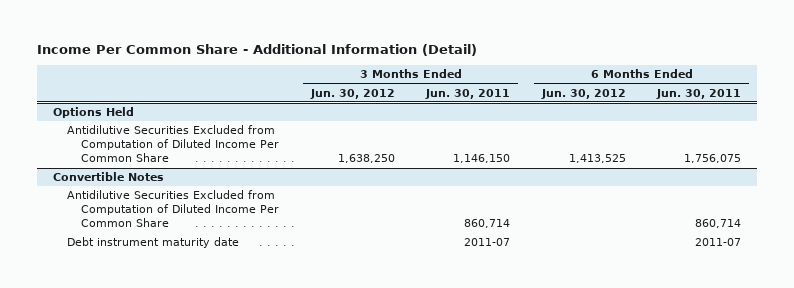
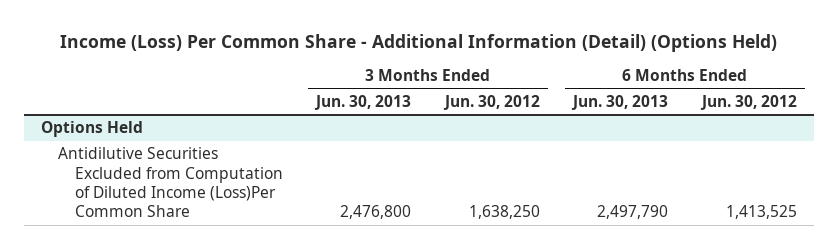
[37,44,478,57] Income Per Common Share - Additional Information (Detail) -> [59,33,777,52] Income (Loss) Per Common Share - Additional Information (Detail) (Options Held)
[425,88,511,99] Jun. 30, 2011 -> none
[656,88,742,99] Jun. 30, 2011 -> none
none -> [314,95,412,111] Jun. 30, 2013
none -> [571,95,669,111] Jun. 30, 2013
[52,172,164,182] Convertible Notes -> none
[67,190,280,228] Antidilutive Securities Excluded from Computation of Diluted Income Per Common Share -> none
[67,237,240,249] Debt instrument maturity date -> none
[67,125,280,163] Antidilutive Securities Excluded from Computation of Diluted Income Per Common Share -> [57,147,284,218] Antidilutive Securities Excluded from Computation of Diluted Income (Loss)Per Common Share

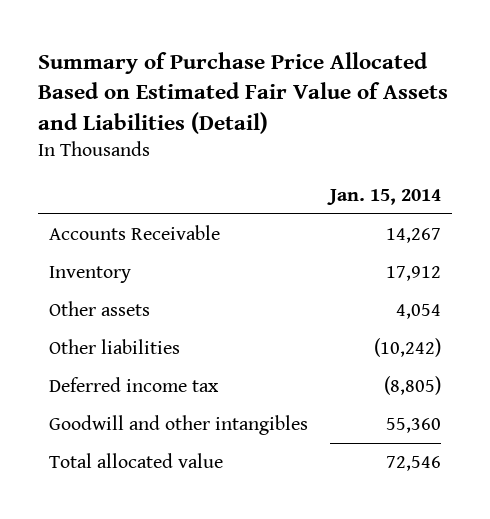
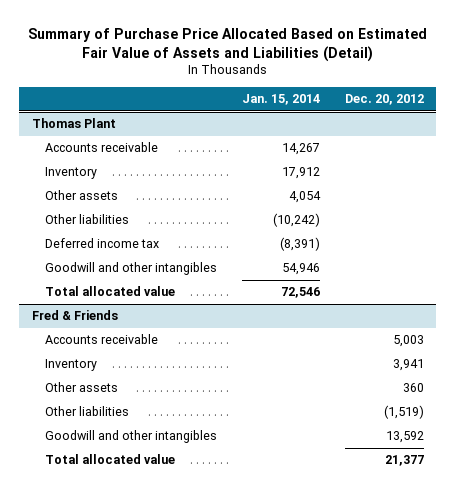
none -> [344,94,424,106] Dec. 20, 2012
none -> [31,118,116,129] Thomas Plant
[49,225,221,241] Accounts Receivable -> [44,142,158,153] Accounts receivable
[384,376,442,396] (8,805) -> [279,237,320,252] (8,391)
[386,418,442,434] 55,360 -> [281,263,320,276] 54,946
none -> [31,310,118,321] Fred & Friends
none -> [44,334,158,345] Accounts receivable
none -> [44,359,97,372] Inventory
none -> [44,382,118,393] Other assets
none -> [44,406,129,417] Other liabilities
none -> [44,430,217,444] Goodwill and other intangibles
none -> [44,454,175,465] Total allocated value

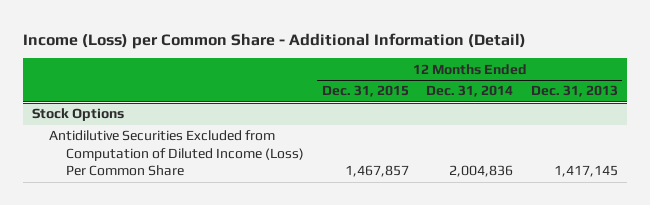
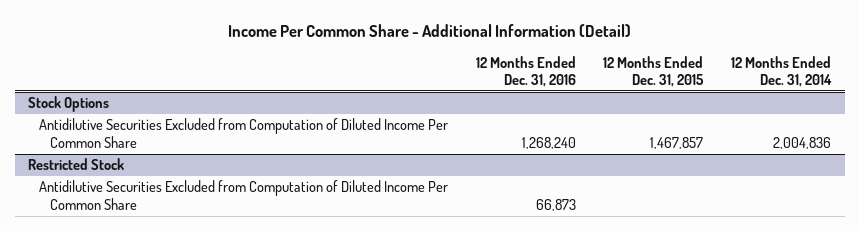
[23,32,527,49] Income (Loss) per Common Share - Additional Information (Detail) -> [227,23,631,37] Income Per Common Share - Additional Information (Detail)
[530,85,618,98] Dec. 31, 2013 -> none
none -> [475,55,576,87] 12 Months Ended Dec. 31, 2016
[48,130,305,177] Antidilutive Securities Excluded from Computation of Diluted Income (Loss) Per Common Share -> [39,118,449,148] Antidilutive Securities Excluded from Computation of Diluted Income Per Common Share
none -> [28,158,125,171] Restricted Stock
none -> [39,180,449,210] Antidilutive Securities Excluded from Computation of Diluted Income Per Common Share

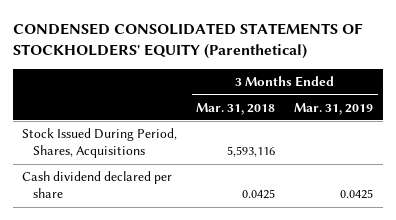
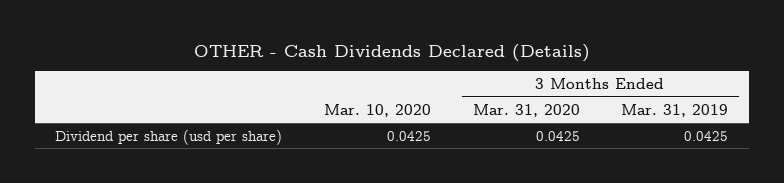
[12,23,363,60] CONDENSED CONSOLIDATED STATEMENTS OF STOCKHOLDERS' EQUITY (Parenthetical) -> [193,43,590,62] OTHER - Cash Dividends Declared (Details)
[196,102,276,115] Mar. 31, 2018 -> none
none -> [323,103,431,117] Mar. 10, 2020
none -> [472,103,580,117] Mar. 31, 2020
[22,128,178,159] Stock Issued During Period, Shares, Acquisitions -> none
[22,171,173,199] Cash dividend declared per share -> [55,128,283,145] Dividend per share (usd per share)

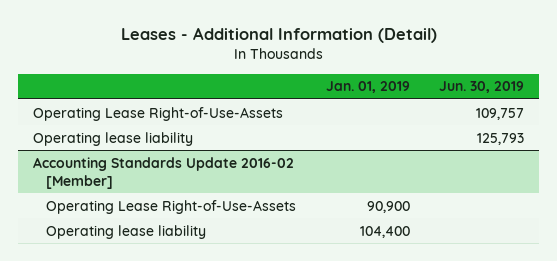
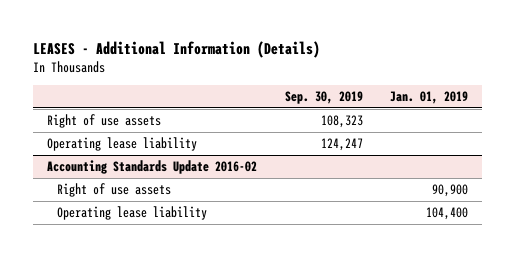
[120,27,437,44] Leases - Additional Information (Detail) -> [32,40,320,58] LEASES - Additional Information (Details)
[439,81,525,94] Jun. 30, 2019 -> none
none -> [284,91,363,105] Sep. 30, 2019
[32,106,283,121] Operating Lease Right-of-Use-Assets -> [46,114,161,129] Right of use assets
[32,156,294,189] Accounting Standards Update 2016-02 [Member] -> [46,160,257,175] Accounting Standards Update 2016-02
[46,199,297,214] Operating Lease Right-of-Use-Assets -> [56,183,171,198] Right of use assets

